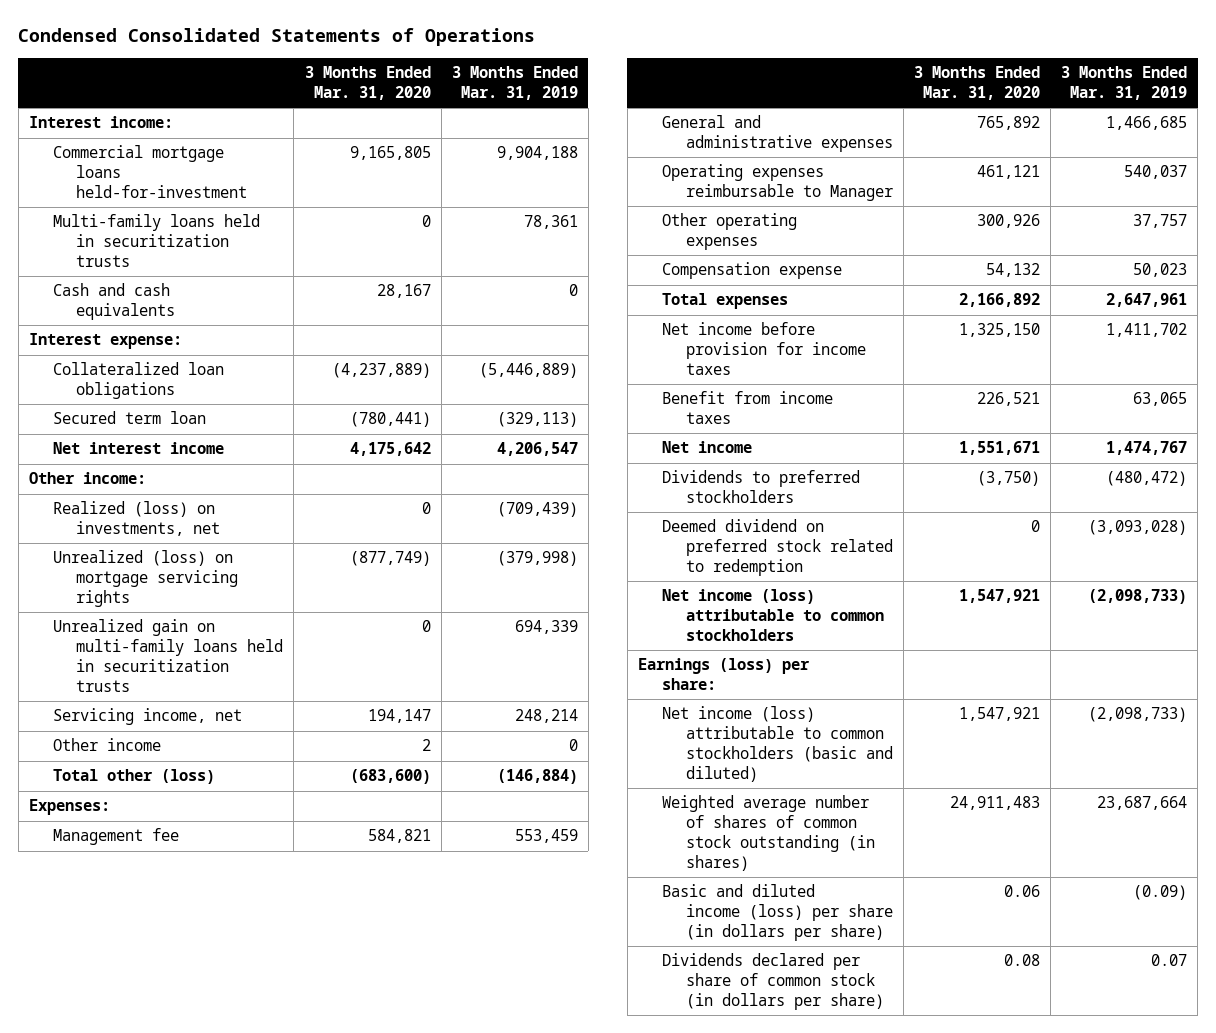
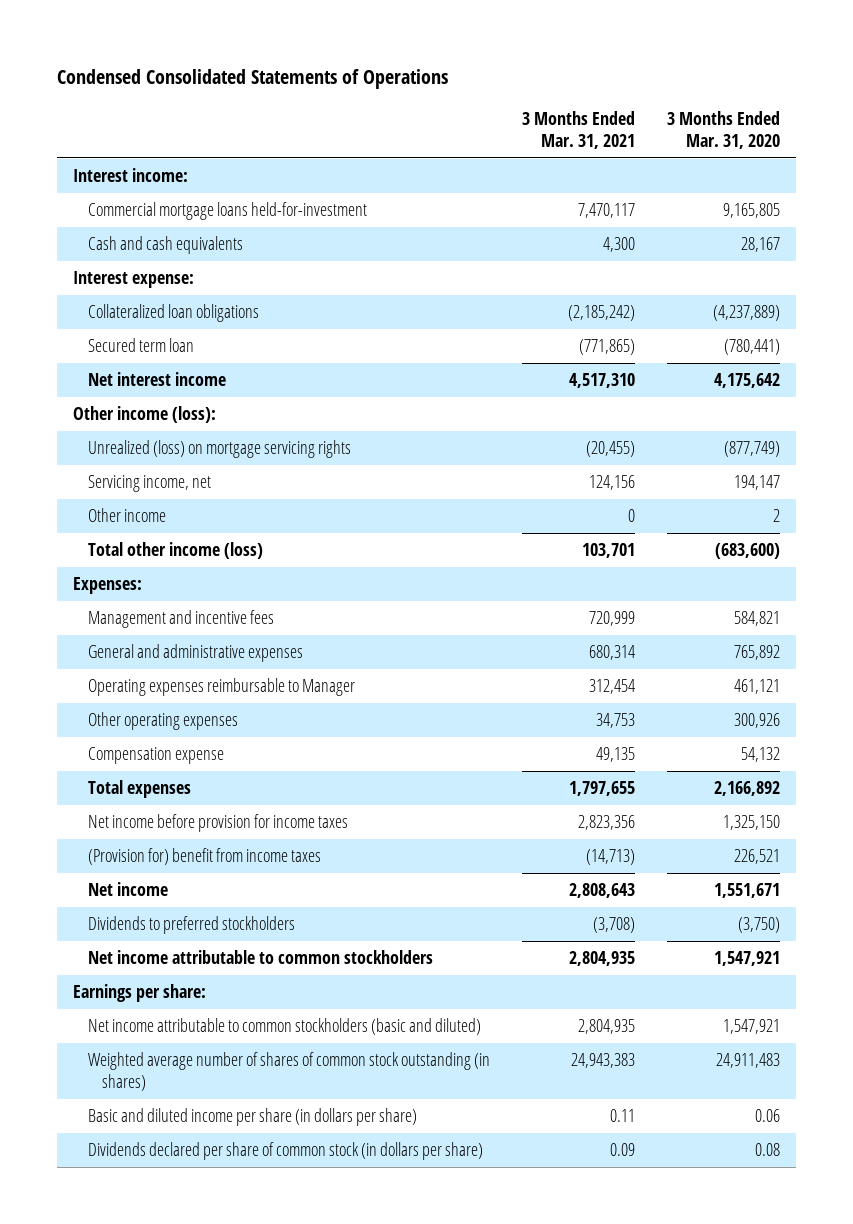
[451,66,578,101] 3 Months Ended Mar. 31, 2019 -> none
none -> [521,111,635,149] 3 Months Ended Mar. 31, 2021
[52,214,260,267] Multi-family loans held in securitization trusts -> none
[52,501,221,537] Realized (loss) on investments, net -> none
[28,472,146,485] Other income: -> [72,406,216,424] Other income (loss):
[52,619,284,692] Unrealized gain on multi-family loans held in securitization trusts -> none
[52,769,215,785] Total other (loss) -> [87,542,263,560] Total other income (loss)
[52,828,179,846] Management fee -> [87,610,274,629] Management and incentive fees
[661,391,833,425] Benefit from income taxes -> [87,848,321,866] (Provision for) benefit from income taxes
[661,519,893,576] Deemed dividend on preferred stock related to redemption -> none
[661,589,884,641] Net income (loss) attributable to common stockholders -> [87,950,433,965] Net income attributable to common stockholders
[638,658,811,691] Earnings (loss) per share: -> [72,984,206,1003] Earnings per share:
[661,706,893,782] Net income (loss) attributable to common stockholders (basic and diluted) -> [87,1018,481,1036] Net income attributable to common stockholders (basic and diluted)
[661,884,893,941] Basic and diluted income (loss) per share (in dollars per share) -> [87,1108,417,1127] Basic and diluted income per share (in dollars per share)

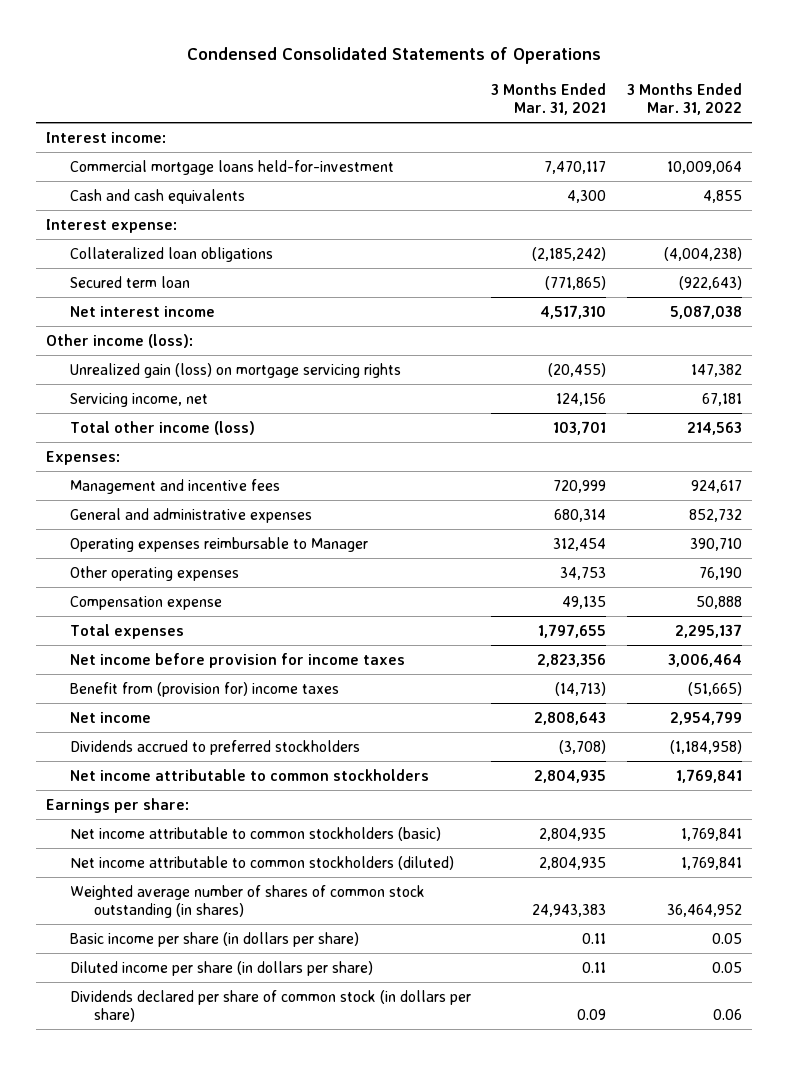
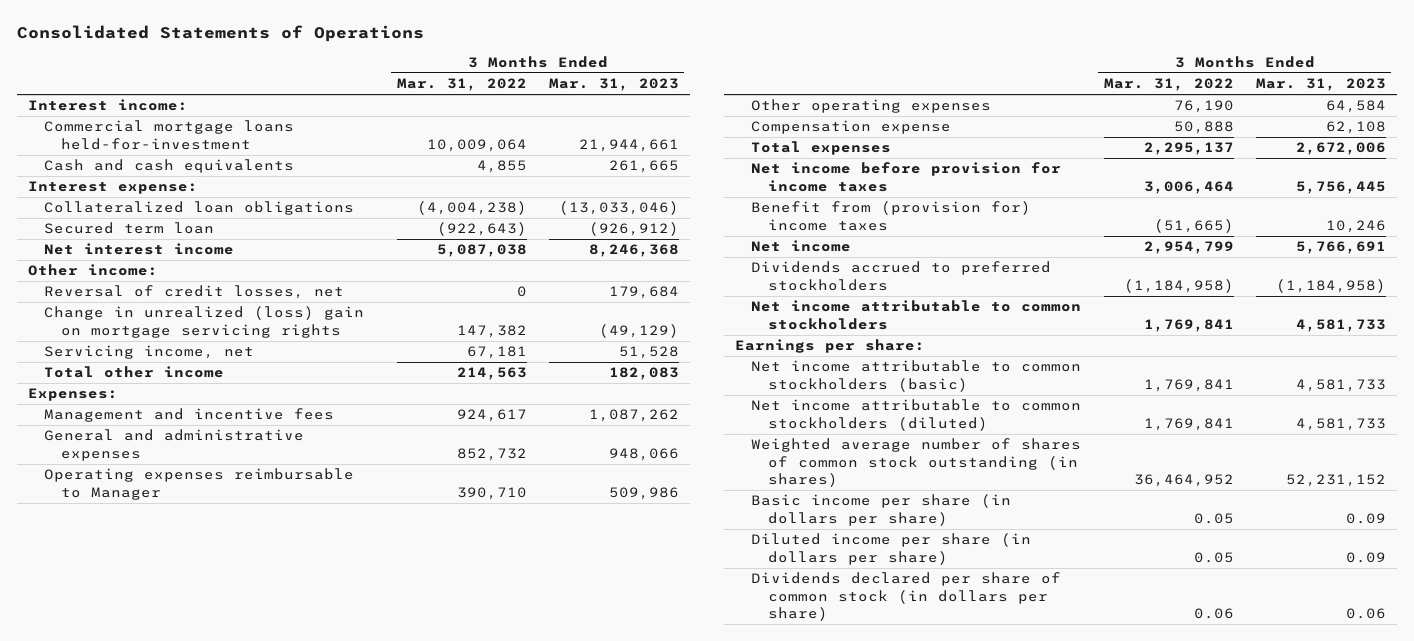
[186,46,601,64] Condensed Consolidated Statements of Operations -> [16,24,424,42] Consolidated Statements of Operations
[491,82,607,116] 3 Months Ended Mar. 31, 2021 -> none
none -> [548,78,679,92] Mar. 31, 2023
[45,333,193,348] Other income (loss): -> [27,264,158,277] Other income:
none -> [44,285,345,300] Reversal of credit losses, net
[69,362,401,378] Unrealized gain (loss) on mortgage servicing rights -> [44,306,365,338] Change in unrealized (loss) gain on mortgage servicing rights
[69,420,255,435] Total other income (loss) -> [44,366,225,379] Total other income

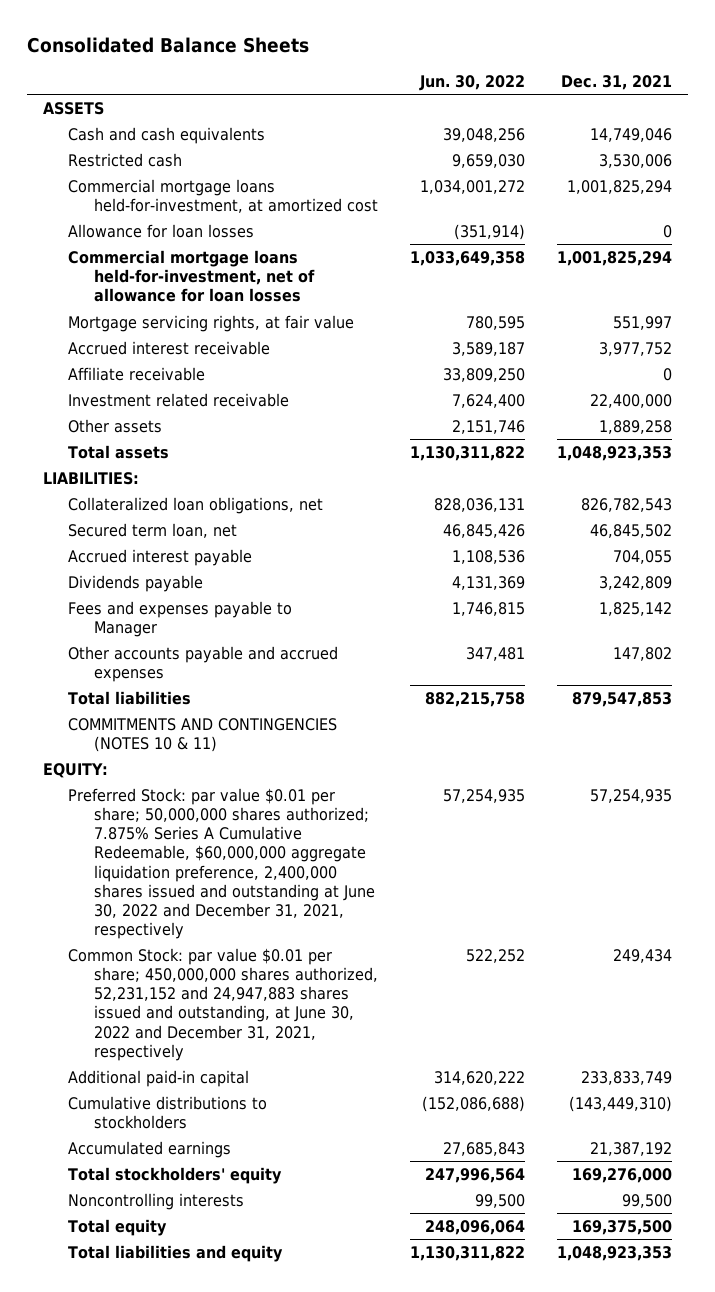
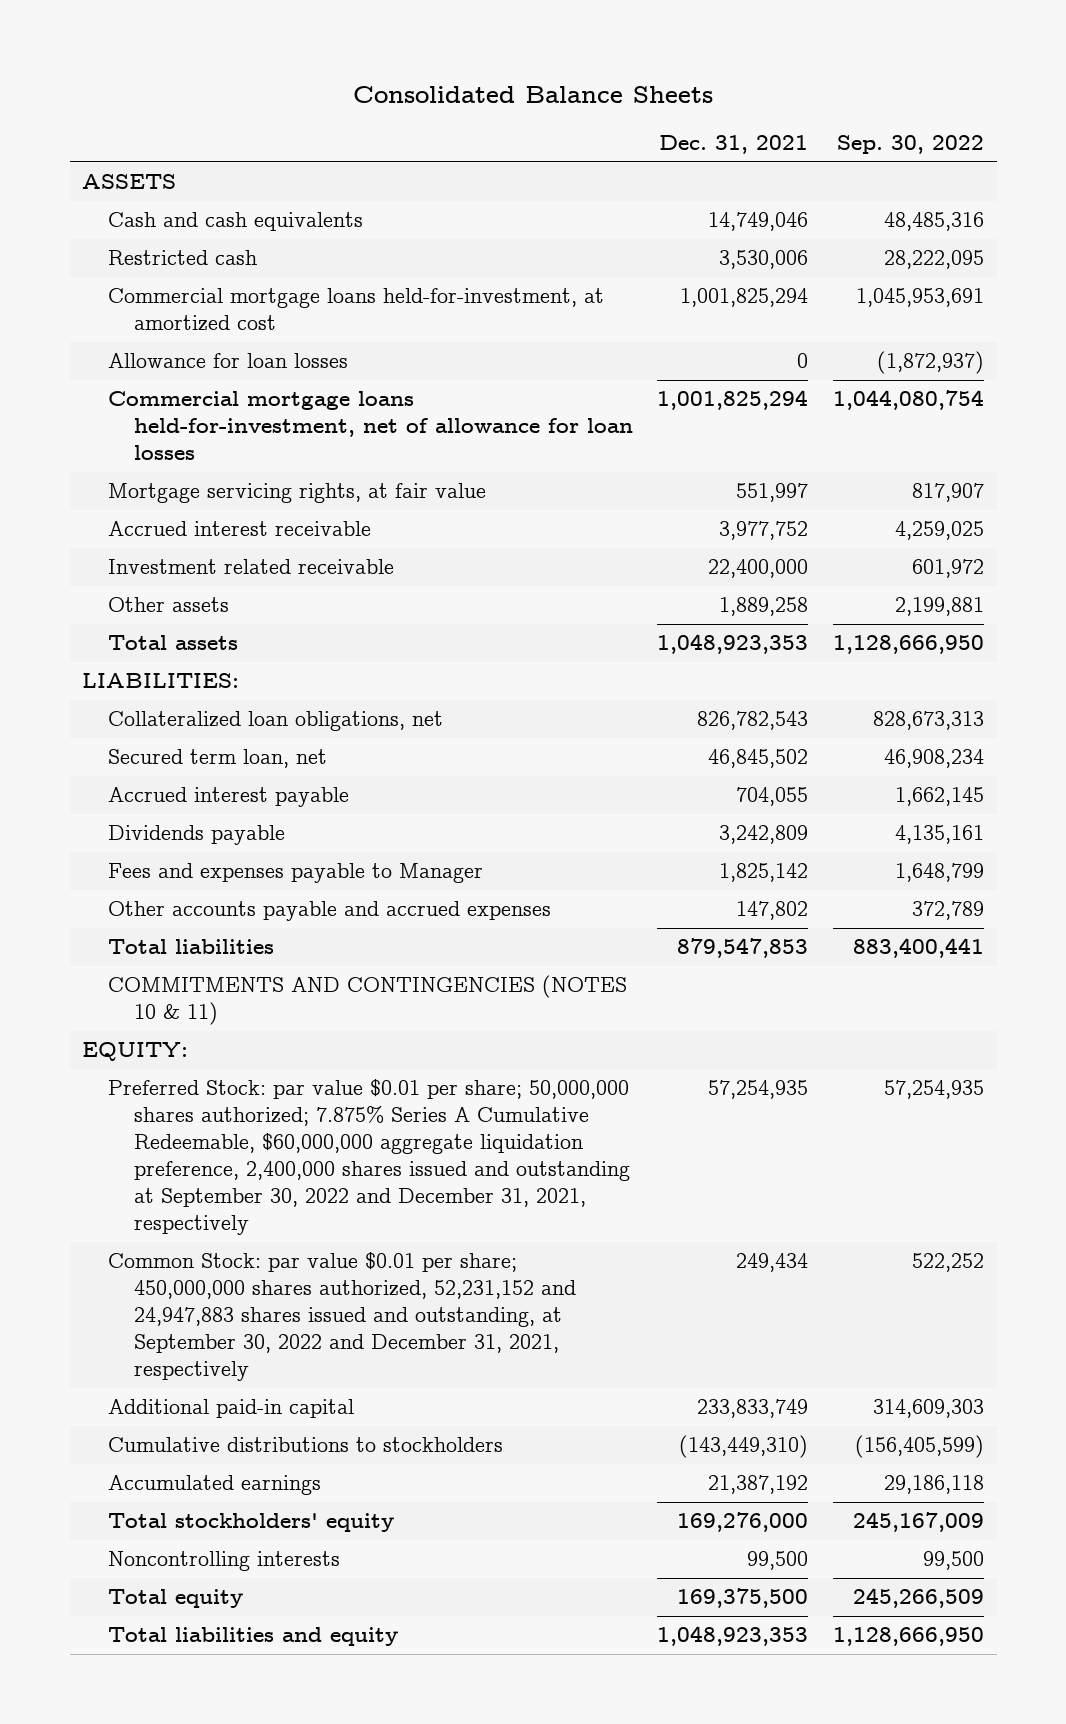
[418,74,525,91] Jun. 30, 2022 -> none
none -> [837,135,985,155] Sep. 30, 2022
[68,366,206,381] Affiliate receivable -> none
[68,787,375,939] Preferred Stock: par value $0.01 per share; 50,000,000 shares authorized; 7.875% Series A Cumulative Redeemable, $60,000,000 aggregate liquidation preference, 2,400,000 shares issued and outstanding at June 30, 2022 and December 31, 2021, respectively -> [107,1079,630,1235] Preferred Stock: par value $0.01 per share; 50,000,000 shares authorized; 7.875% Series A Cumulative Redeemable, $60,000,000 aggregate liquidation preference, 2,400,000 shares issued and outstanding at September 30, 2022 and December 31, 2021, respectively
[68,947,378,1061] Common Stock: par value $0.01 per share; 450,000,000 shares authorized, 52,231,152 and 24,947,883 shares issued and outstanding, at June 30, 2022 and December 31, 2021, respectively -> [107,1252,576,1381] Common Stock: par value $0.01 per share; 450,000,000 shares authorized, 52,231,152 and 24,947,883 shares issued and outstanding, at September 30, 2022 and December 31, 2021, respectively

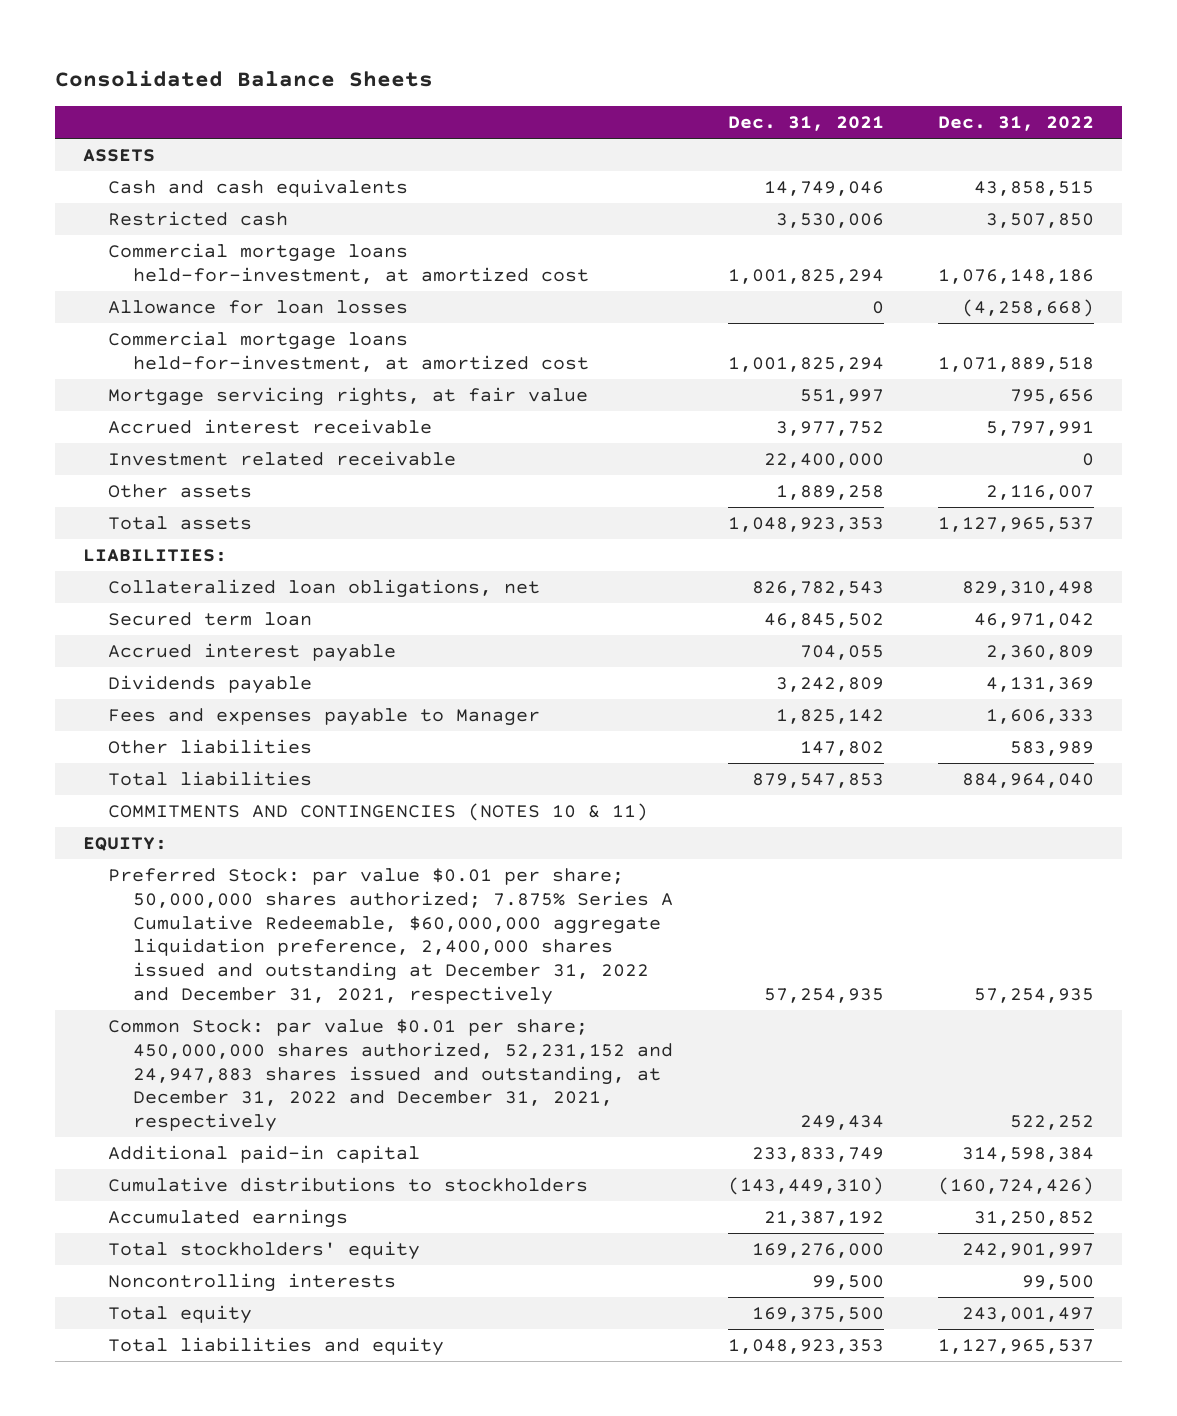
[837,135,985,155] Sep. 30, 2022 -> none
none -> [938,116,1095,132] Dec. 31, 2022
[107,391,633,461] Commercial mortgage loans held-for-investment, net of allowance for loan losses -> [107,331,590,372] Commercial mortgage loans held-for-investment, at amortized cost
[107,749,327,769] Secured term loan, net -> [107,612,312,627] Secured term loan
[107,901,551,922] Other accounts payable and accrued expenses -> [107,739,312,755] Other liabilities
[107,1079,630,1235] Preferred Stock: par value $0.01 per share; 50,000,000 shares authorized; 7.875% Series A Cumulative Redeemable, $60,000,000 aggregate liquidation preference, 2,400,000 shares issued and outstanding at September 30, 2022 and December 31, 2021, respectively -> [107,868,674,1005] Preferred Stock: par value $0.01 per share; 50,000,000 shares authorized; 7.875% Series A Cumulative Redeemable, $60,000,000 aggregate liquidation preference, 2,400,000 shares issued and outstanding at December 31, 2022 and December 31, 2021, respectively
[107,1252,576,1381] Common Stock: par value $0.01 per share; 450,000,000 shares authorized, 52,231,152 and 24,947,883 shares issued and outstanding, at September 30, 2022 and December 31, 2021, respectively -> [107,1019,674,1133] Common Stock: par value $0.01 per share; 450,000,000 shares authorized, 52,231,152 and 24,947,883 shares issued and outstanding, at December 31, 2022 and December 31, 2021, respectively

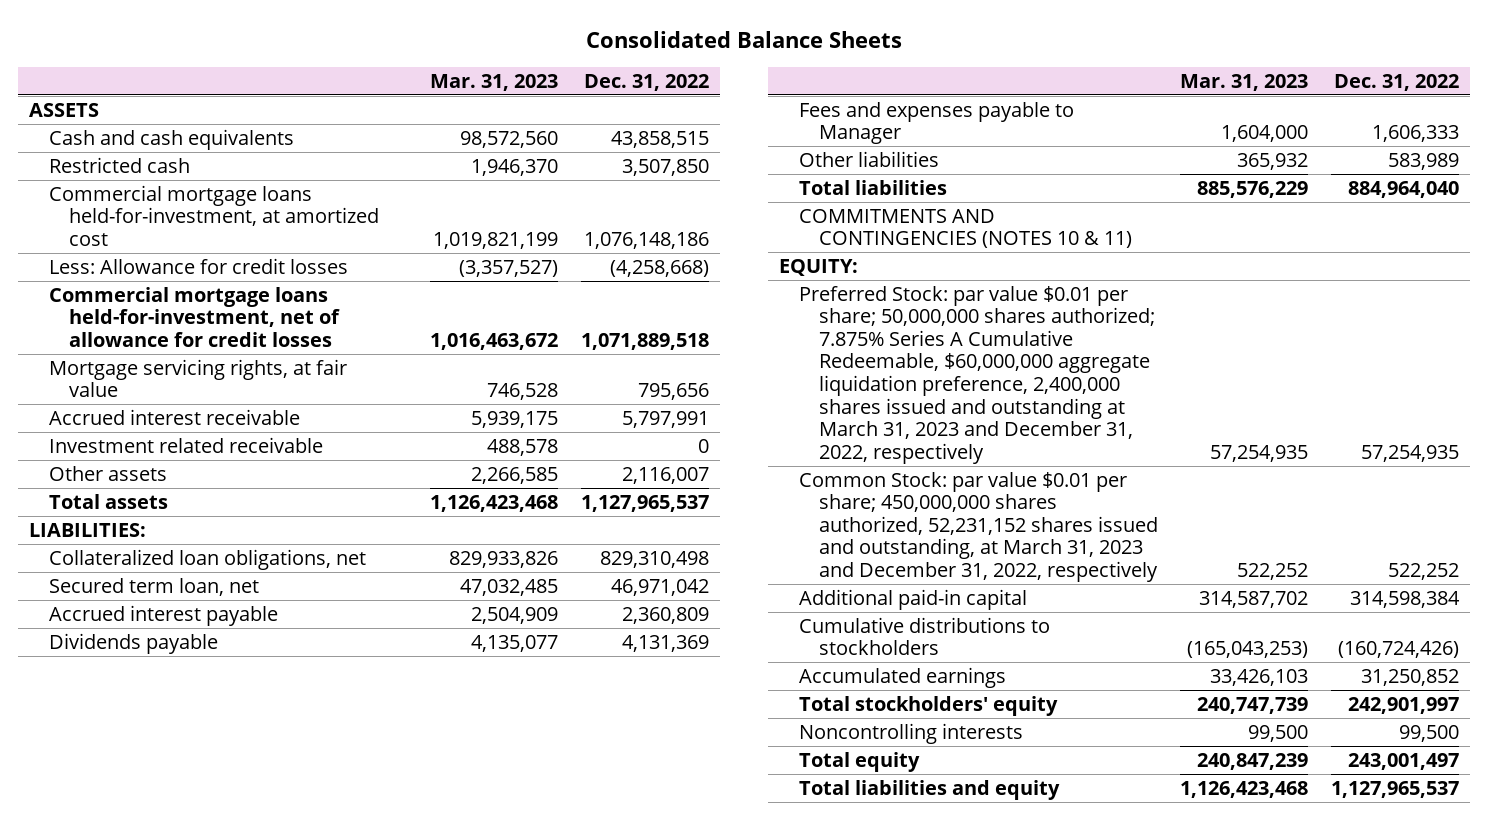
[727,116,884,132] Dec. 31, 2021 -> none
none -> [430,73,559,91] Mar. 31, 2023
[107,300,408,315] Allowance for loan losses -> [48,257,348,274] Less: Allowance for credit losses
[107,331,590,372] Commercial mortgage loans held-for-investment, at amortized cost -> [48,286,340,347] Commercial mortgage loans held-for-investment, net of allowance for credit losses
[107,612,312,627] Secured term loan -> [48,577,259,596] Secured term loan, net
[107,868,674,1005] Preferred Stock: par value $0.01 per share; 50,000,000 shares authorized; 7.875% Series A Cumulative Redeemable, $60,000,000 aggregate liquidation preference, 2,400,000 shares issued and outstanding at December 31, 2022 and December 31, 2021, respectively -> [798,285,1155,464] Preferred Stock: par value $0.01 per share; 50,000,000 shares authorized; 7.875% Series A Cumulative Redeemable, $60,000,000 aggregate liquidation preference, 2,400,000 shares issued and outstanding at March 31, 2023 and December 31, 2022, respectively
[107,1019,674,1133] Common Stock: par value $0.01 per share; 450,000,000 shares authorized, 52,231,152 and 24,947,883 shares issued and outstanding, at December 31, 2022 and December 31, 2021, respectively -> [798,471,1158,582] Common Stock: par value $0.01 per share; 450,000,000 shares authorized, 52,231,152 shares issued and outstanding, at March 31, 2023 and December 31, 2022, respectively

